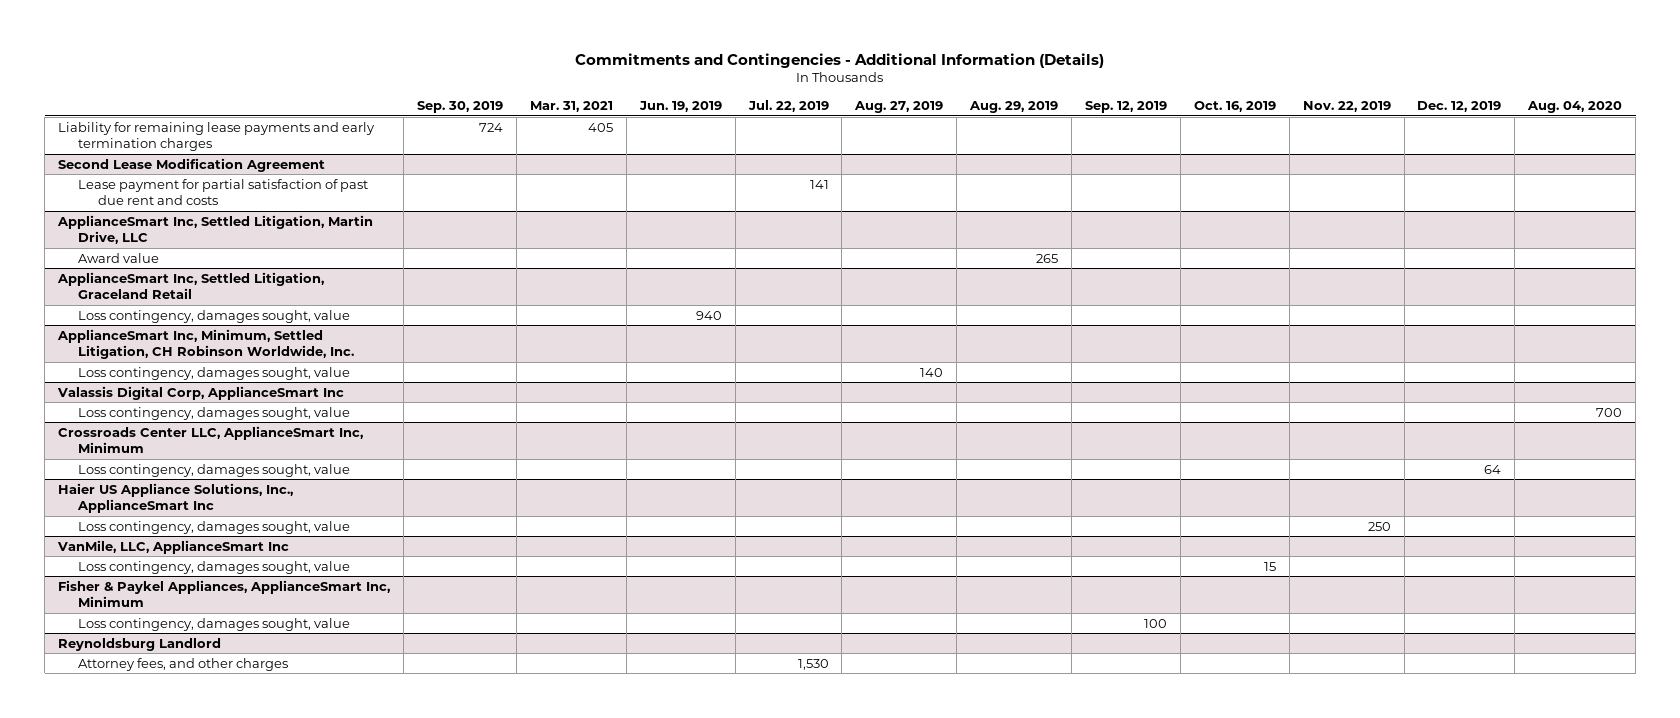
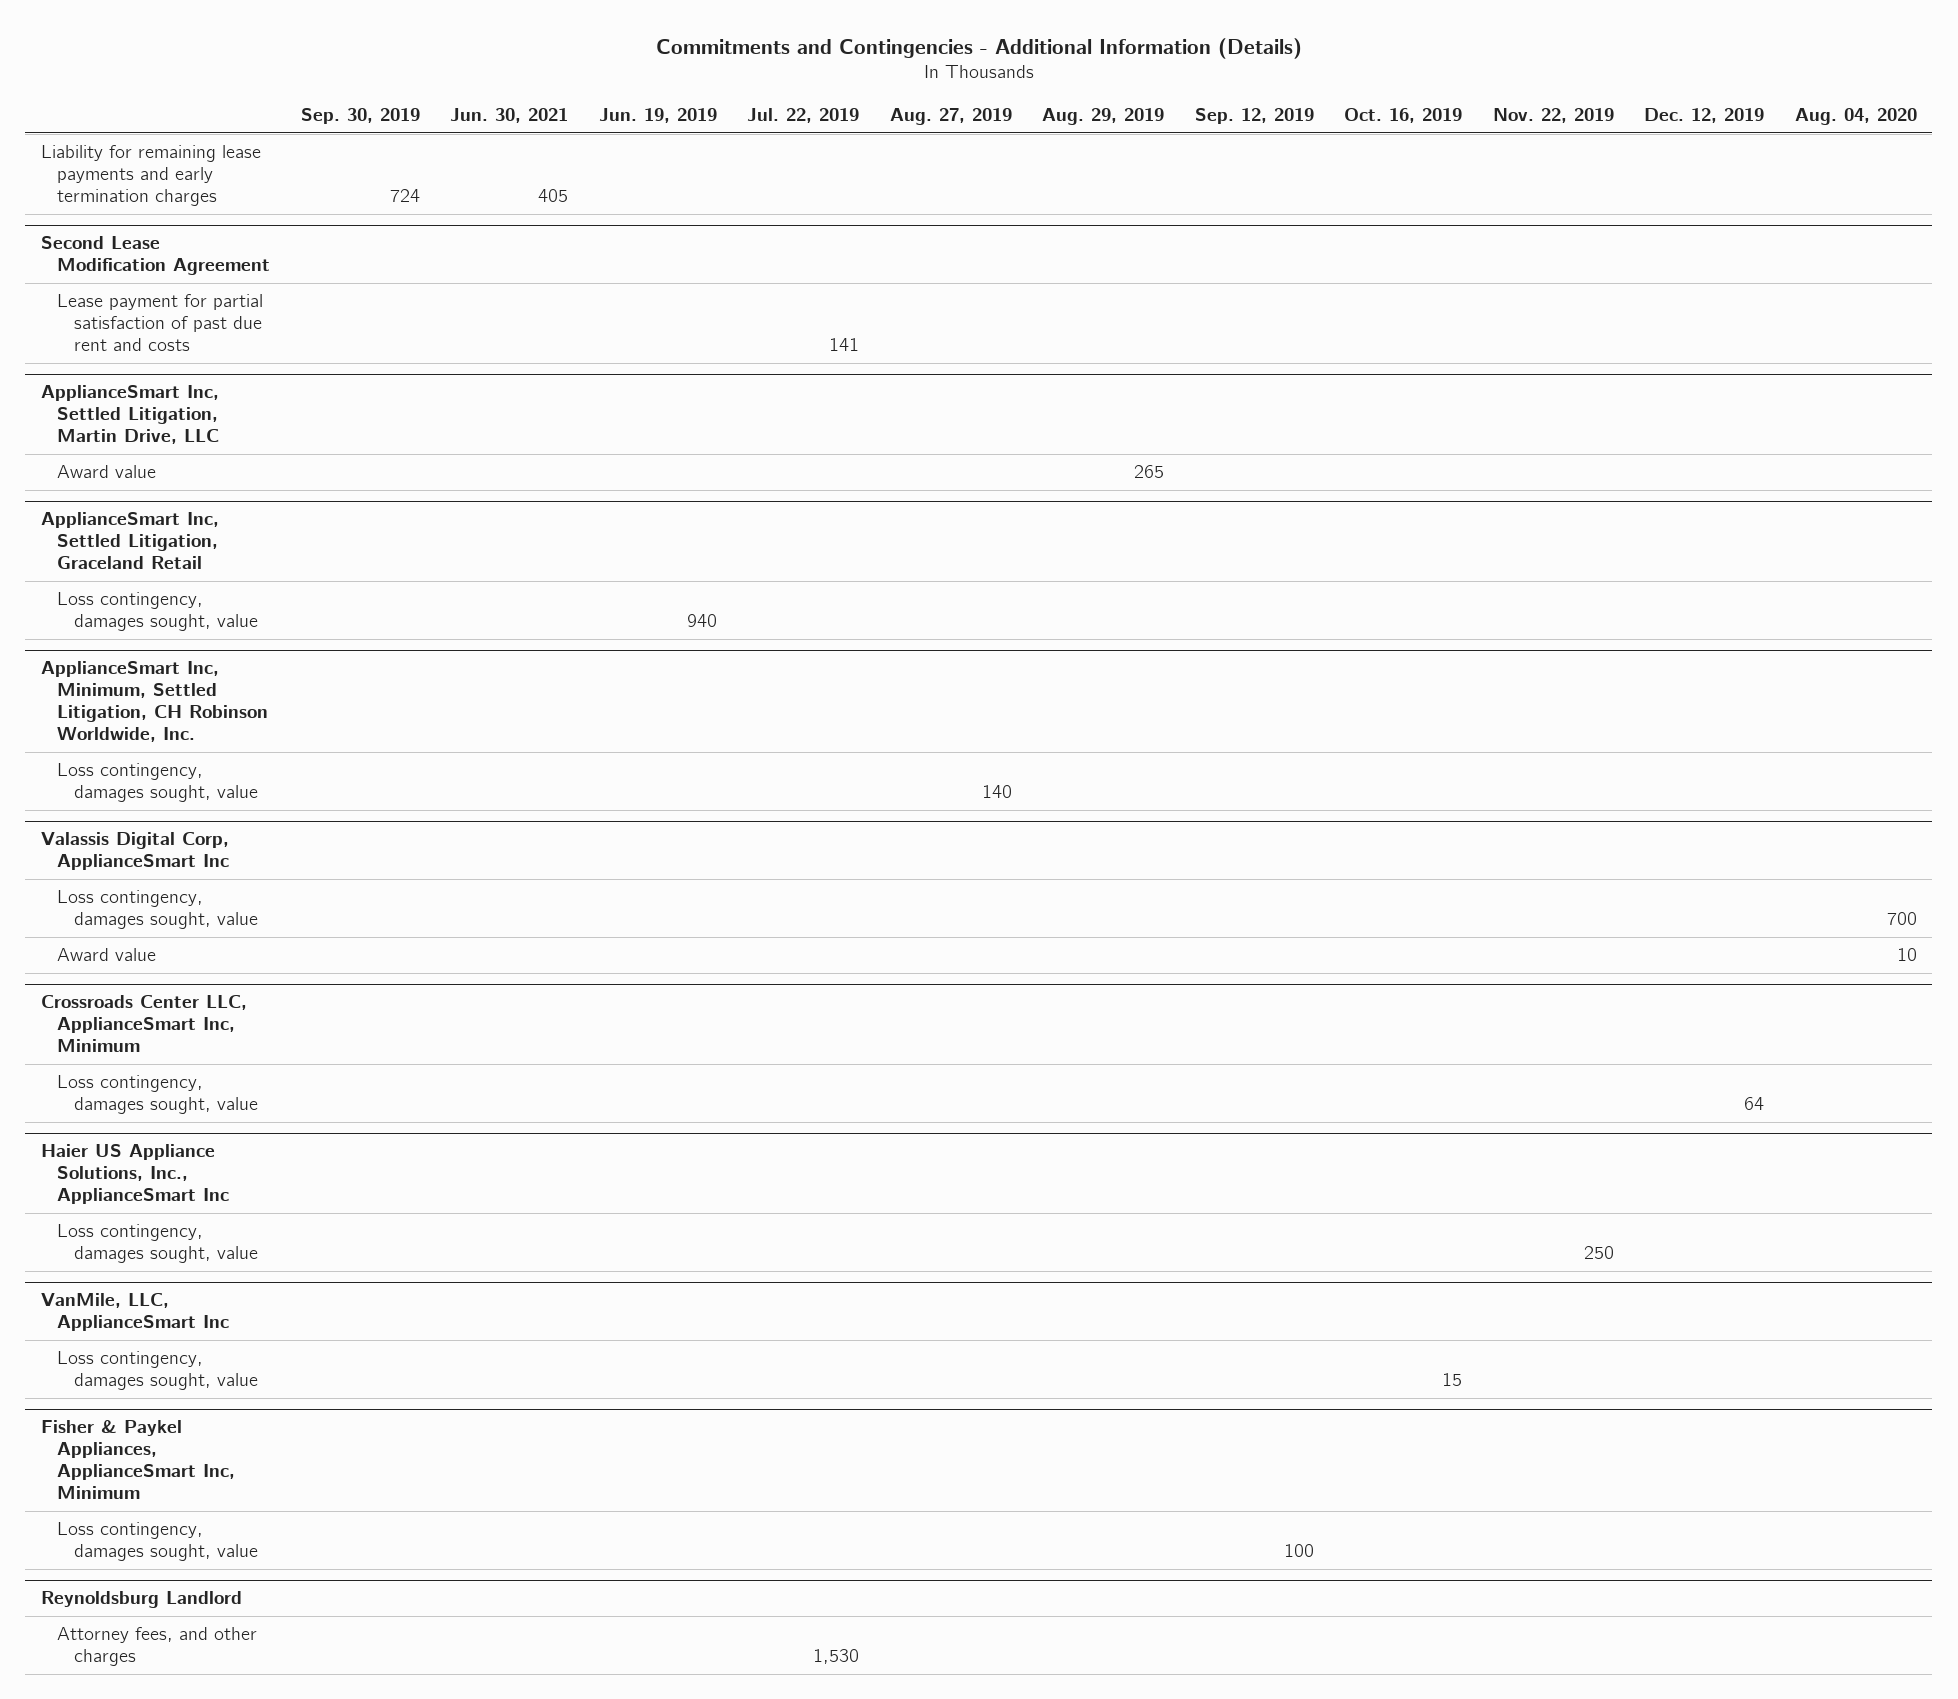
[529,101,613,113] Mar. 31, 2021 -> none
none -> [450,108,569,124] Jun. 30, 2021
none -> [57,948,157,962] Award value

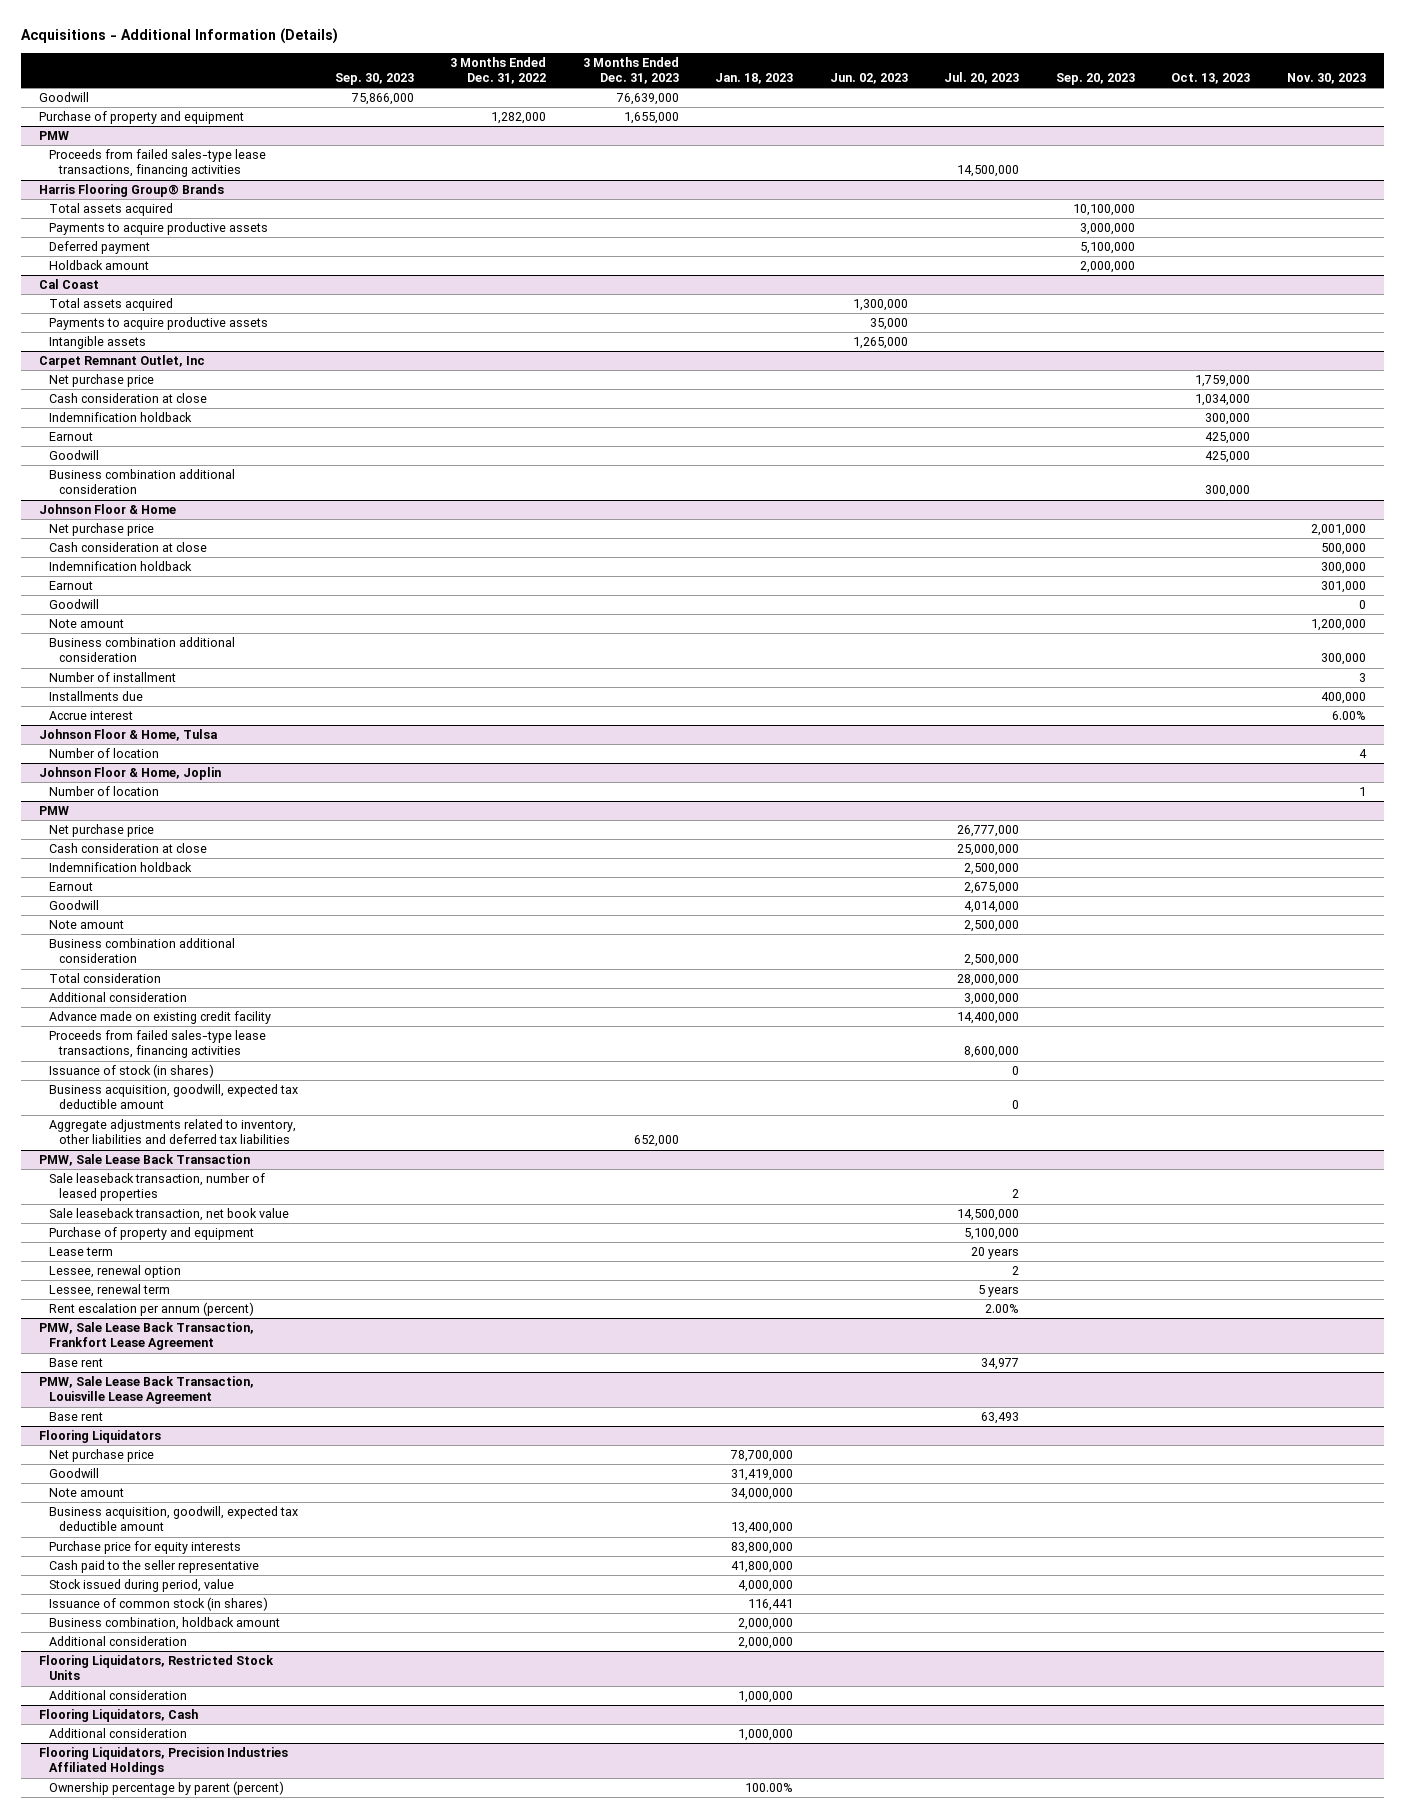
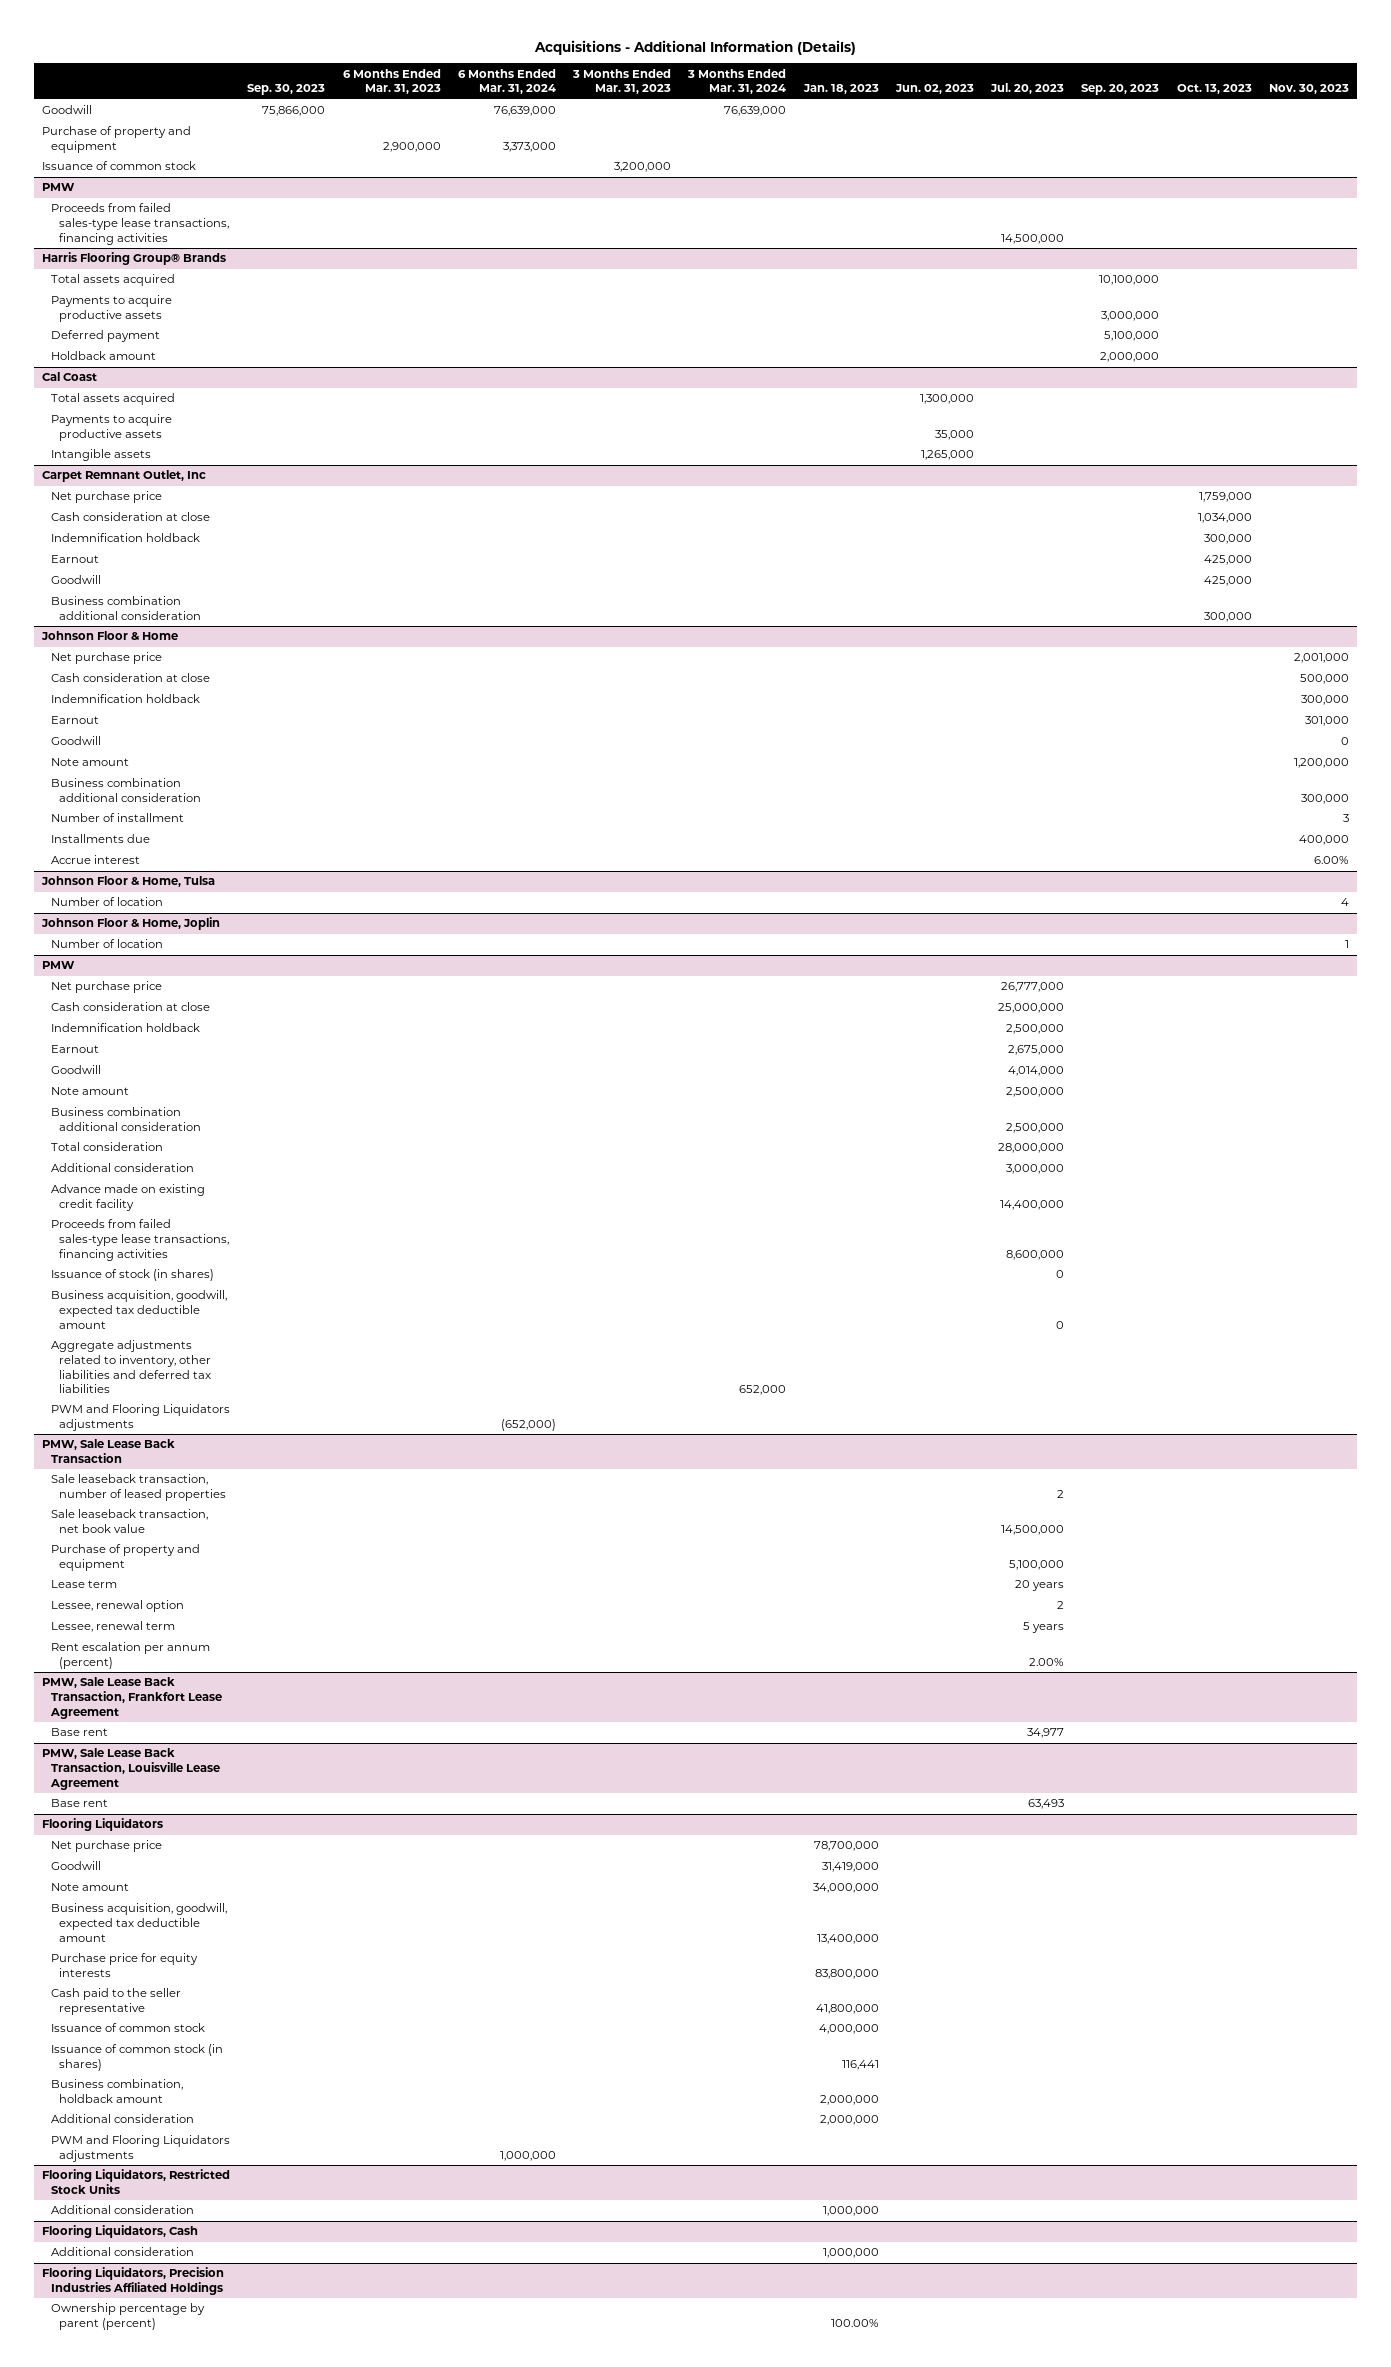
[450,56,547,84] 3 Months Ended Dec. 31, 2022 -> none
[582,56,679,84] 3 Months Ended Dec. 31, 2023 -> none
none -> [342,68,441,95] 6 Months Ended Mar. 31, 2023
none -> [457,68,556,95] 6 Months Ended Mar. 31, 2024
none -> [572,68,672,95] 3 Months Ended Mar. 31, 2023
none -> [687,68,787,95] 3 Months Ended Mar. 31, 2024
none -> [42,161,197,171] Issuance of common stock
none -> [50,1404,230,1431] PWM and Flooring Liquidators adjustments
[49,1578,235,1592] Stock issued during period, value -> [50,2023,205,2033] Issuance of common stock
none -> [50,2135,230,2162] PWM and Flooring Liquidators adjustments

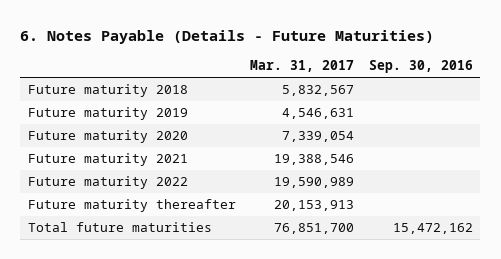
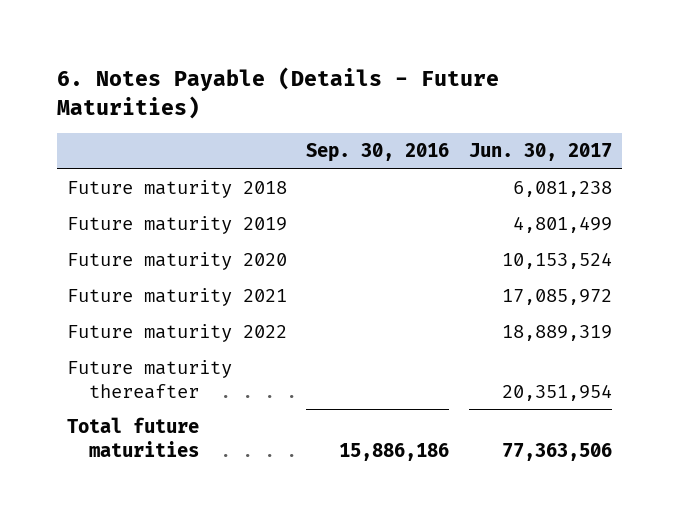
[250,60,355,73] Mar. 31, 2017 -> none
none -> [468,143,612,162] Jun. 30, 2017
[393,223,474,235] 15,472,162 -> [339,443,450,462] 15,886,186

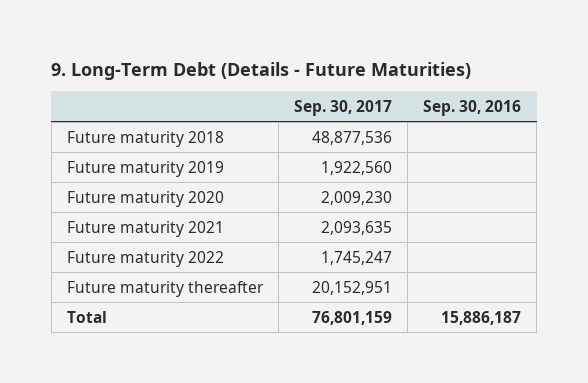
[57,66,500,119] 6. Notes Payable (Details - Future Maturities) -> [51,61,472,80] 9. Long-Term Debt (Details - Future Maturities)
[468,143,612,162] Jun. 30, 2017 -> none
none -> [294,99,393,116] Sep. 30, 2017
[66,417,199,458] Total future maturities -> [66,310,107,323] Total
[339,443,450,462] 15,886,186 -> [441,310,522,325] 15,886,187

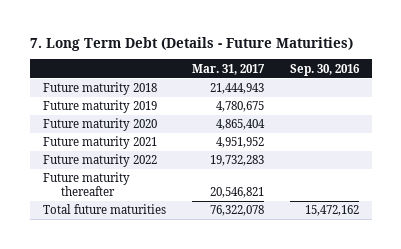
[51,61,472,80] 9. Long-Term Debt (Details - Future Maturities) -> [29,36,353,51] 7. Long Term Debt (Details - Future Maturities)
[294,99,393,116] Sep. 30, 2017 -> none
none -> [191,63,265,75] Mar. 31, 2017
[66,310,107,323] Total -> none
none -> [42,204,166,215] Total future maturities

